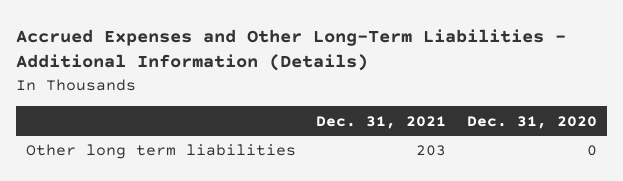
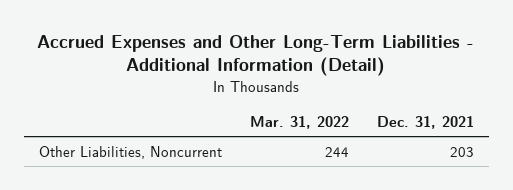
[15,28,566,72] Accrued Expenses and Other Long-Term Liabilities - Additional Information (Details) -> [37,34,475,77] Accrued Expenses and Other Long-Term Liabilities - Additional Information (Detail)
[466,115,597,129] Dec. 31, 2020 -> none
none -> [249,115,349,129] Mar. 31, 2022
[26,144,297,160] Other long term liabilities -> [38,145,222,159] Other Liabilities, Noncurrent

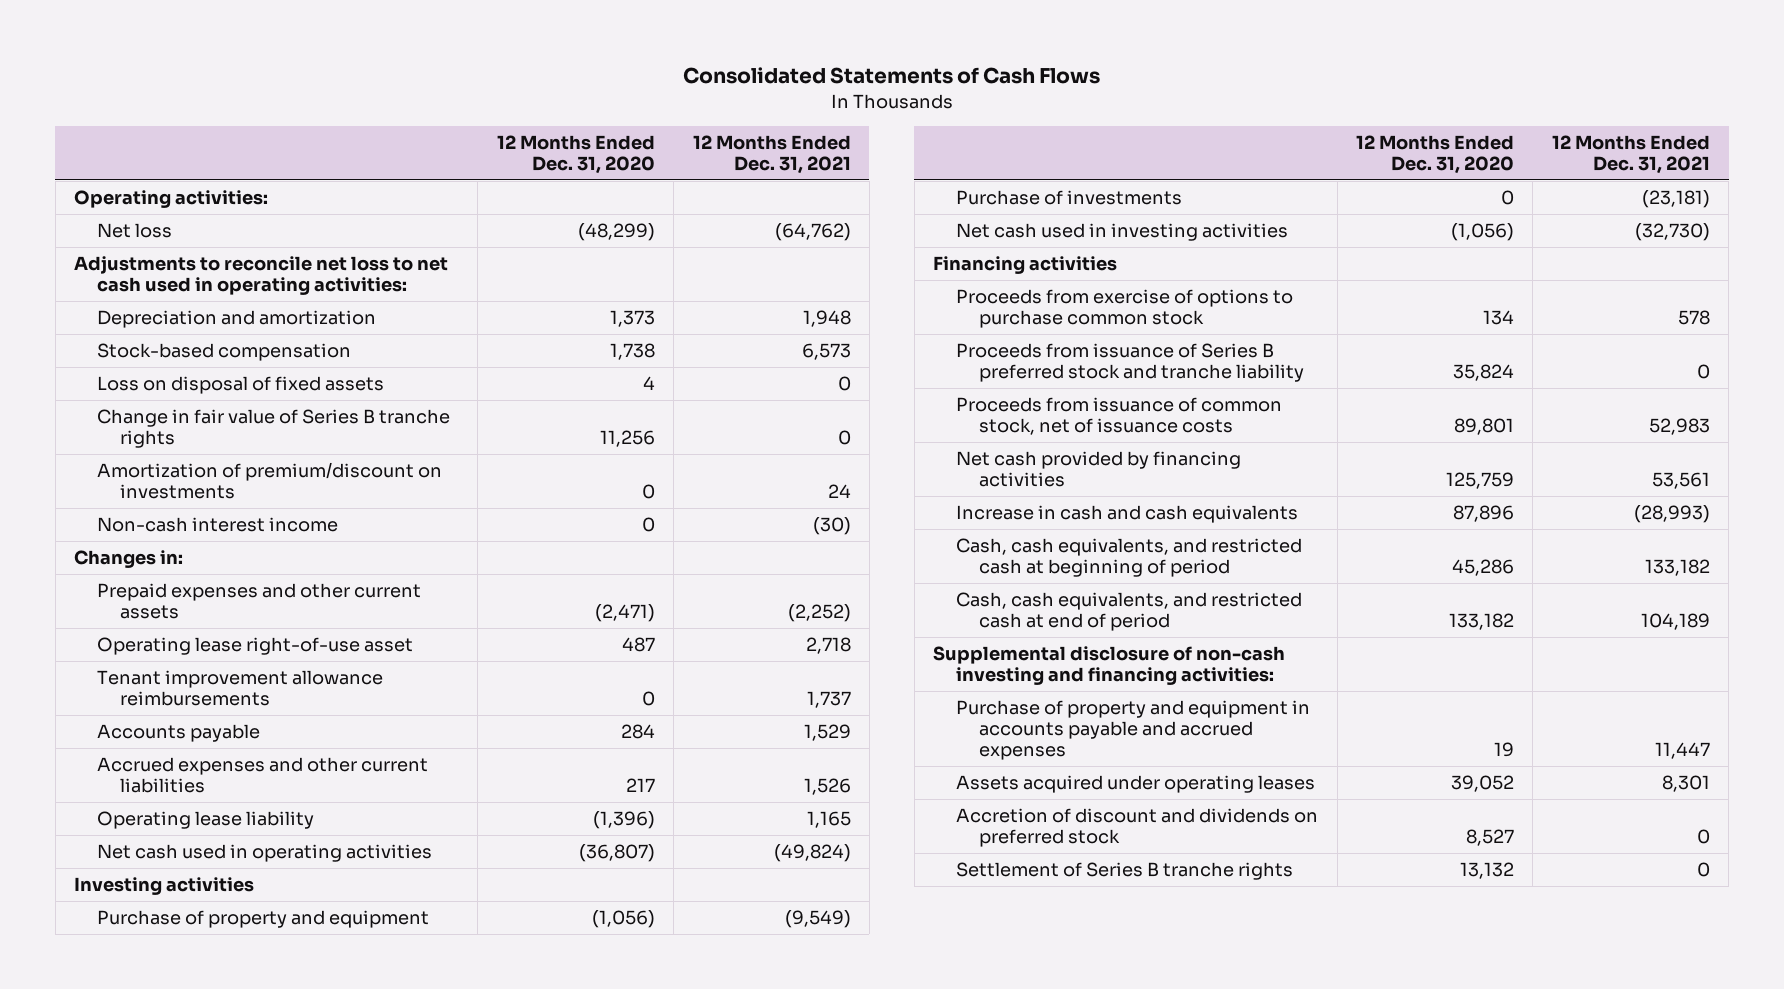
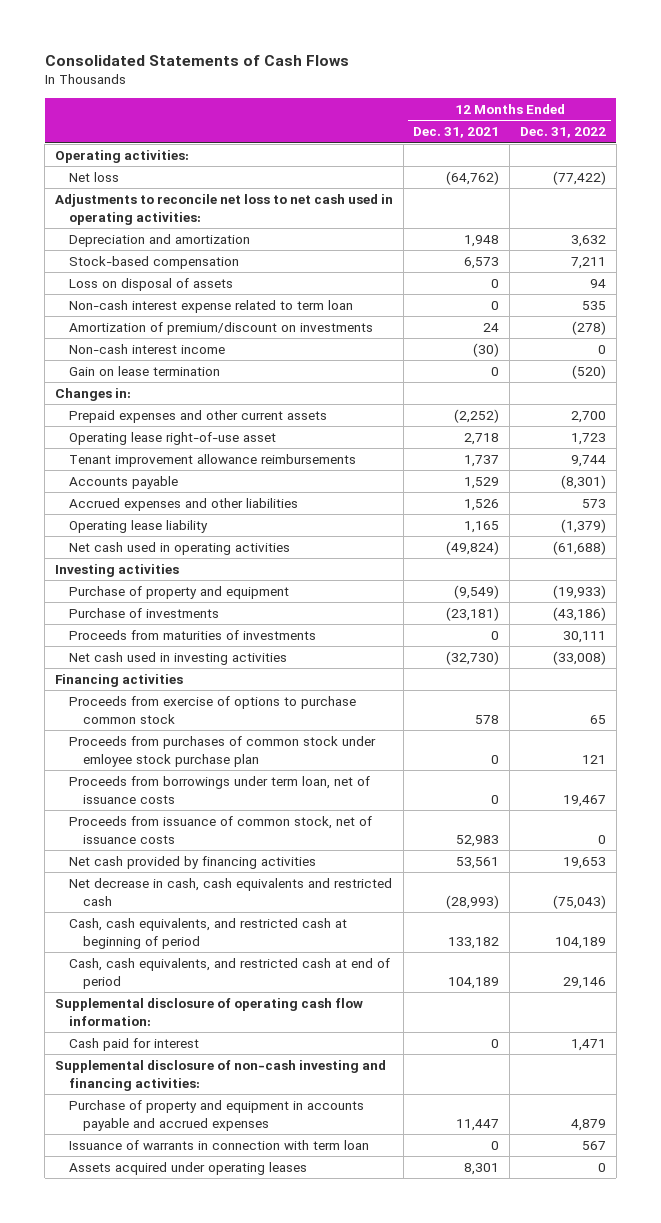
[496,134,655,174] 12 Months Ended Dec. 31, 2020 -> none
none -> [519,127,606,139] Dec. 31, 2022
[97,409,451,449] Change in fair value of Series B tranche rights -> none
[97,376,385,395] Loss on disposal of fixed assets -> [68,278,233,292] Loss on disposal of assets
none -> [68,300,353,314] Non-cash interest expense related to term loan
none -> [68,366,220,377] Gain on lease termination
[97,757,429,794] Accrued expenses and other current liabilities -> [68,498,298,512] Accrued expenses and other liabilities
none -> [68,630,316,641] Proceeds from maturities of investments
[956,343,1305,383] Proceeds from issuance of Series B preferred stock and tranche liability -> none
none -> [68,736,376,767] Proceeds from purchases of common stock under emloyee stock purchase plan
none -> [68,776,370,804] Proceeds from borrowings under term loan, net of issuance costs
[956,505,1299,524] Increase in cash and cash equivalents -> [68,878,392,906] Net decrease in cash, cash equivalents and restricted cash
none -> [55,998,364,1026] Supplemental disclosure of operating cash flow information:
none -> [68,1038,199,1052] Cash paid for interest
none -> [68,1140,369,1151] Issuance of warrants in connection with term loan
[956,808,1319,848] Accretion of discount and dividends on preferred stock -> none
[956,862,1294,881] Settlement of Series B tranche rights -> none

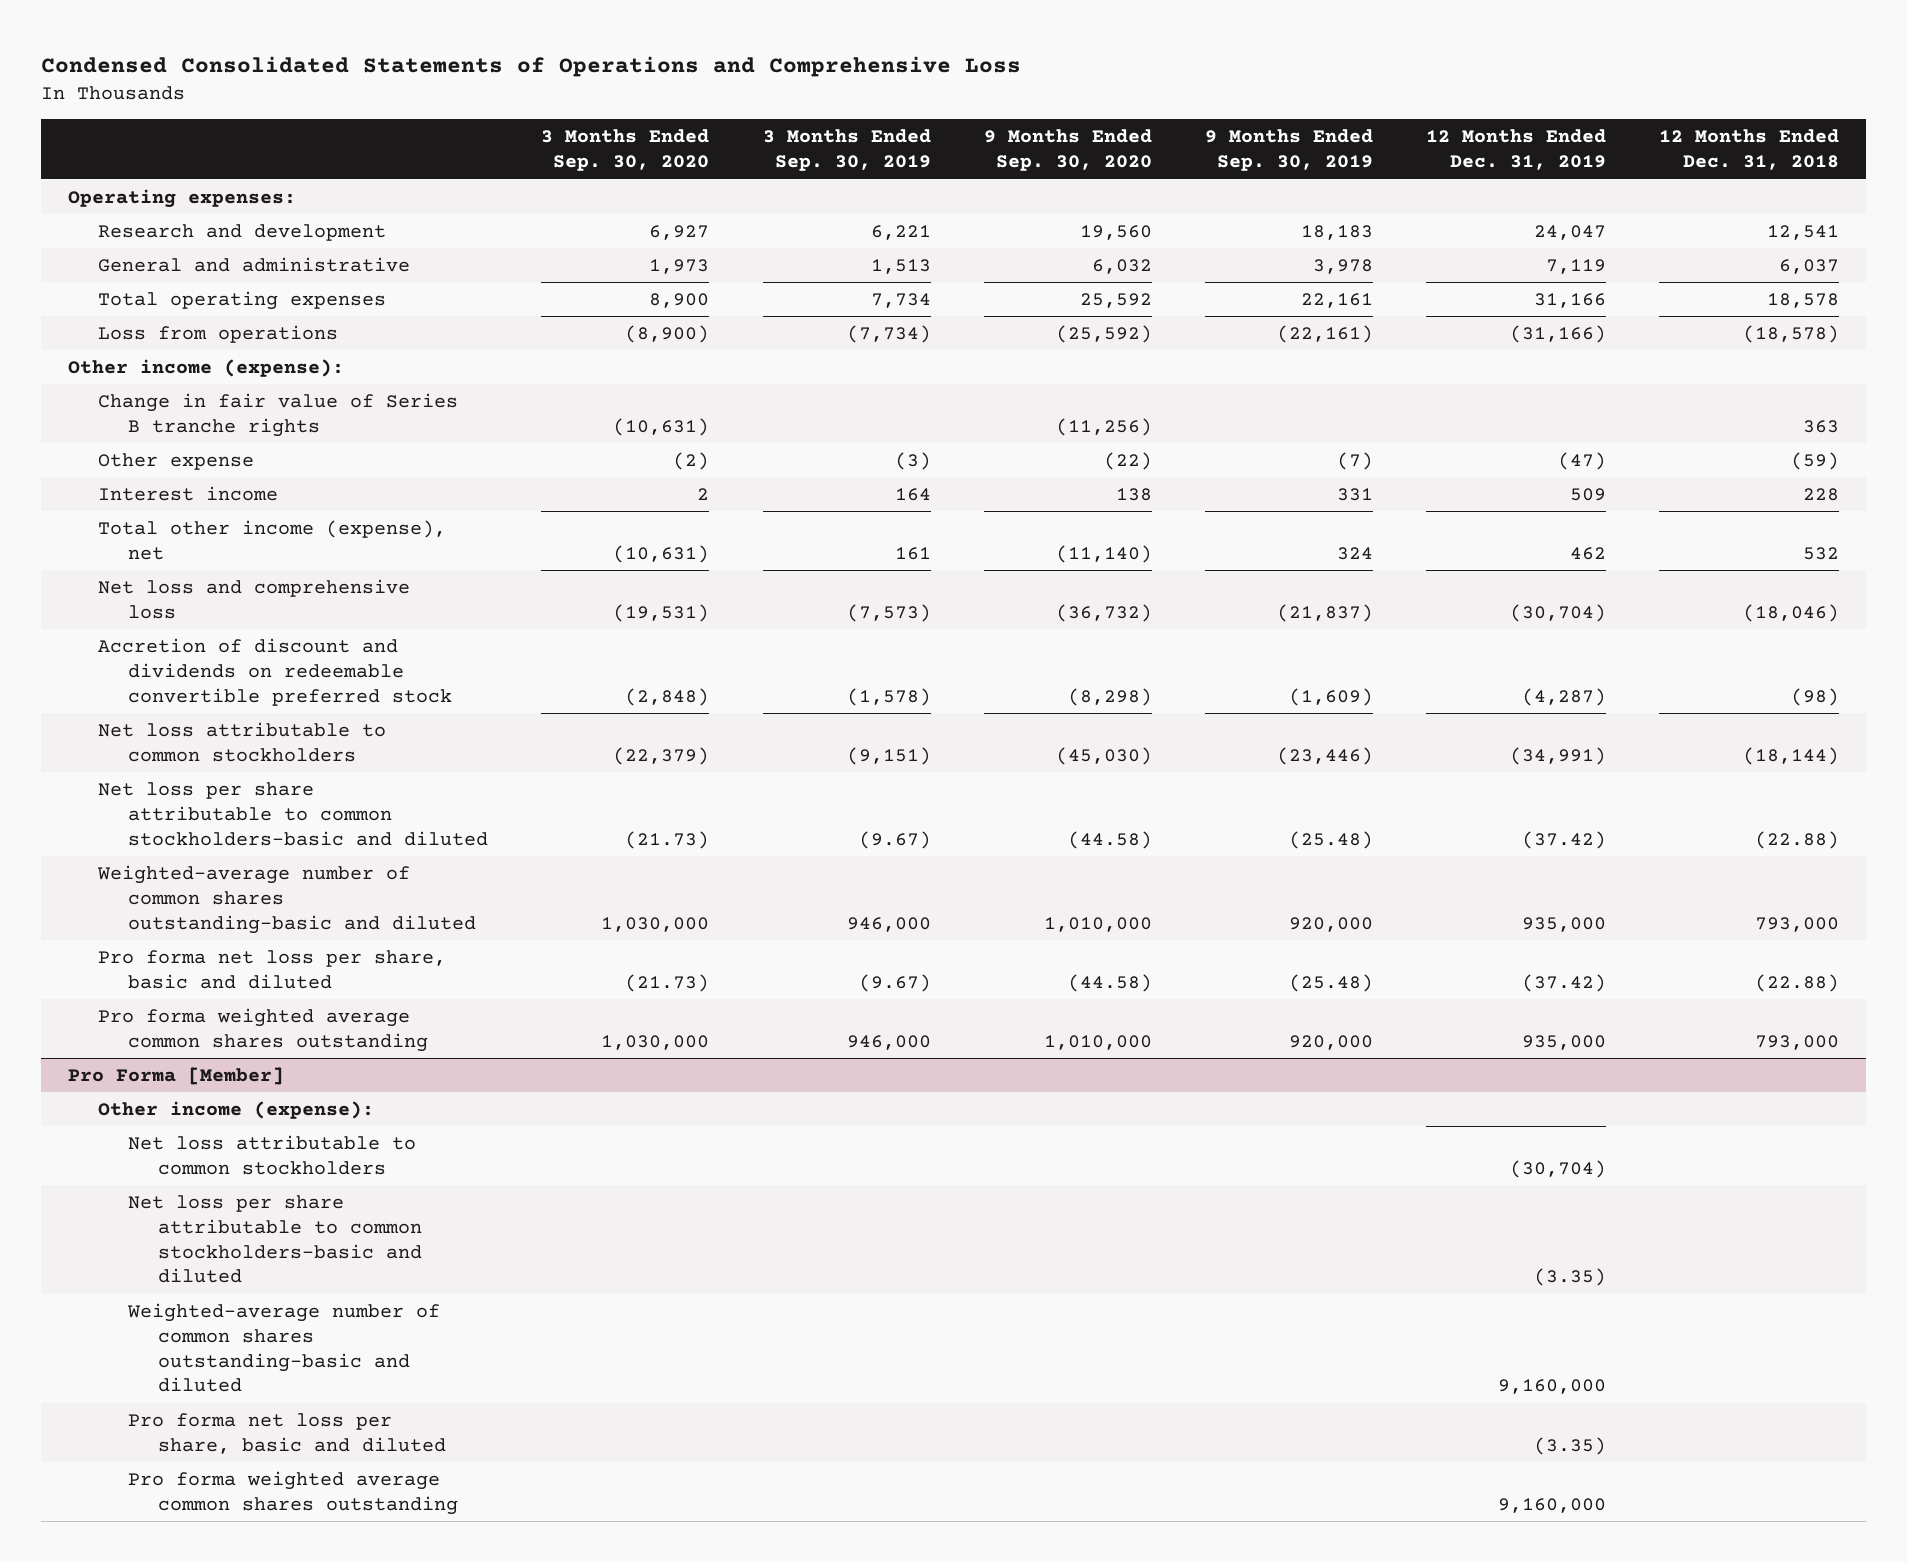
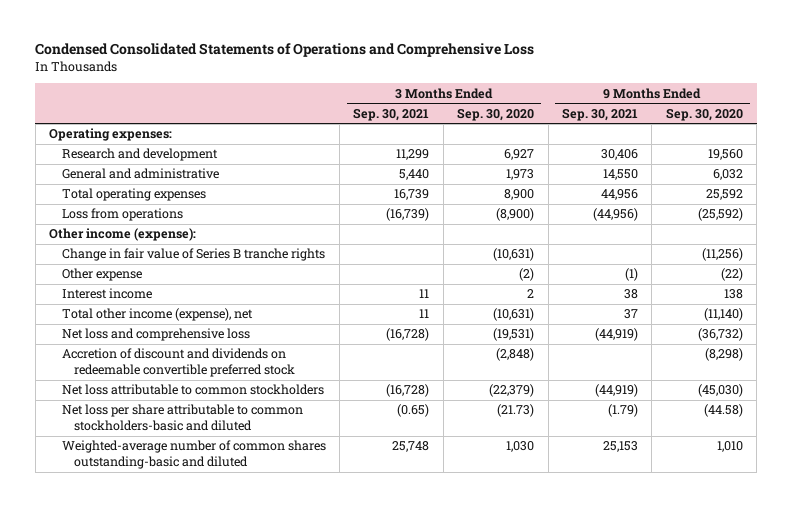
[762,129,931,172] 3 Months Ended Sep. 30, 2019 -> none
[1204,129,1373,172] 9 Months Ended Sep. 30, 2019 -> none
[1426,129,1607,171] 12 Months Ended Dec. 31, 2019 -> none
[1659,129,1840,171] 12 Months Ended Dec. 31, 2018 -> none
none -> [353,107,430,121] Sep. 30, 2021
none -> [562,107,639,121] Sep. 30, 2021
[97,949,446,989] Pro forma net loss per share, basic and diluted -> none
[97,1007,429,1052] Pro forma weighted average common shares outstanding -> none
[67,1066,284,1085] Pro Forma [Member] -> none
[97,1100,374,1119] Other income (expense): -> none
[128,1134,417,1175] Net loss attributable to common stockholders -> none
[128,1194,423,1284] Net loss per share attributable to common stockholders-basic and diluted -> none
[127,1302,441,1393] Weighted-average number of common shares outstanding-basic and diluted -> none
[128,1412,447,1454] Pro forma net loss per share, basic and diluted -> none
[128,1470,459,1515] Pro forma weighted average common shares outstanding -> none
[601,916,710,932] 1,030,000 -> [506,441,535,453] 1,030
[1043,916,1152,932] 1,010,000 -> [716,441,743,453] 1,010

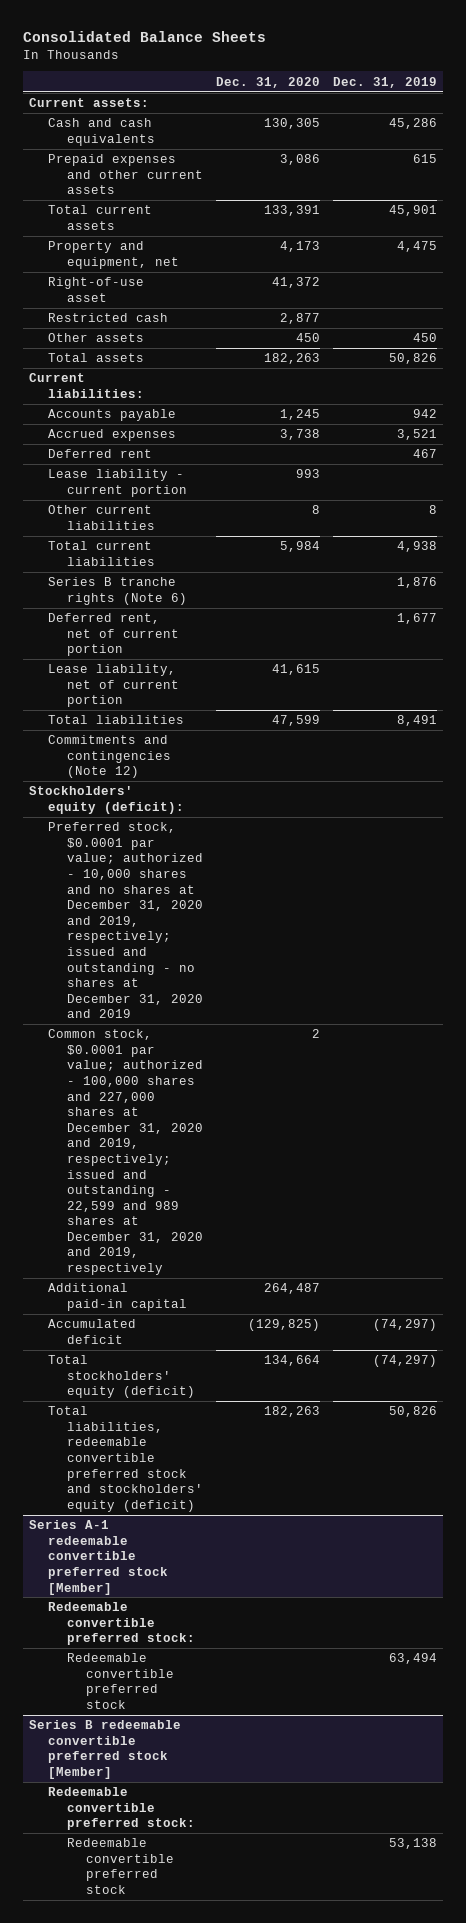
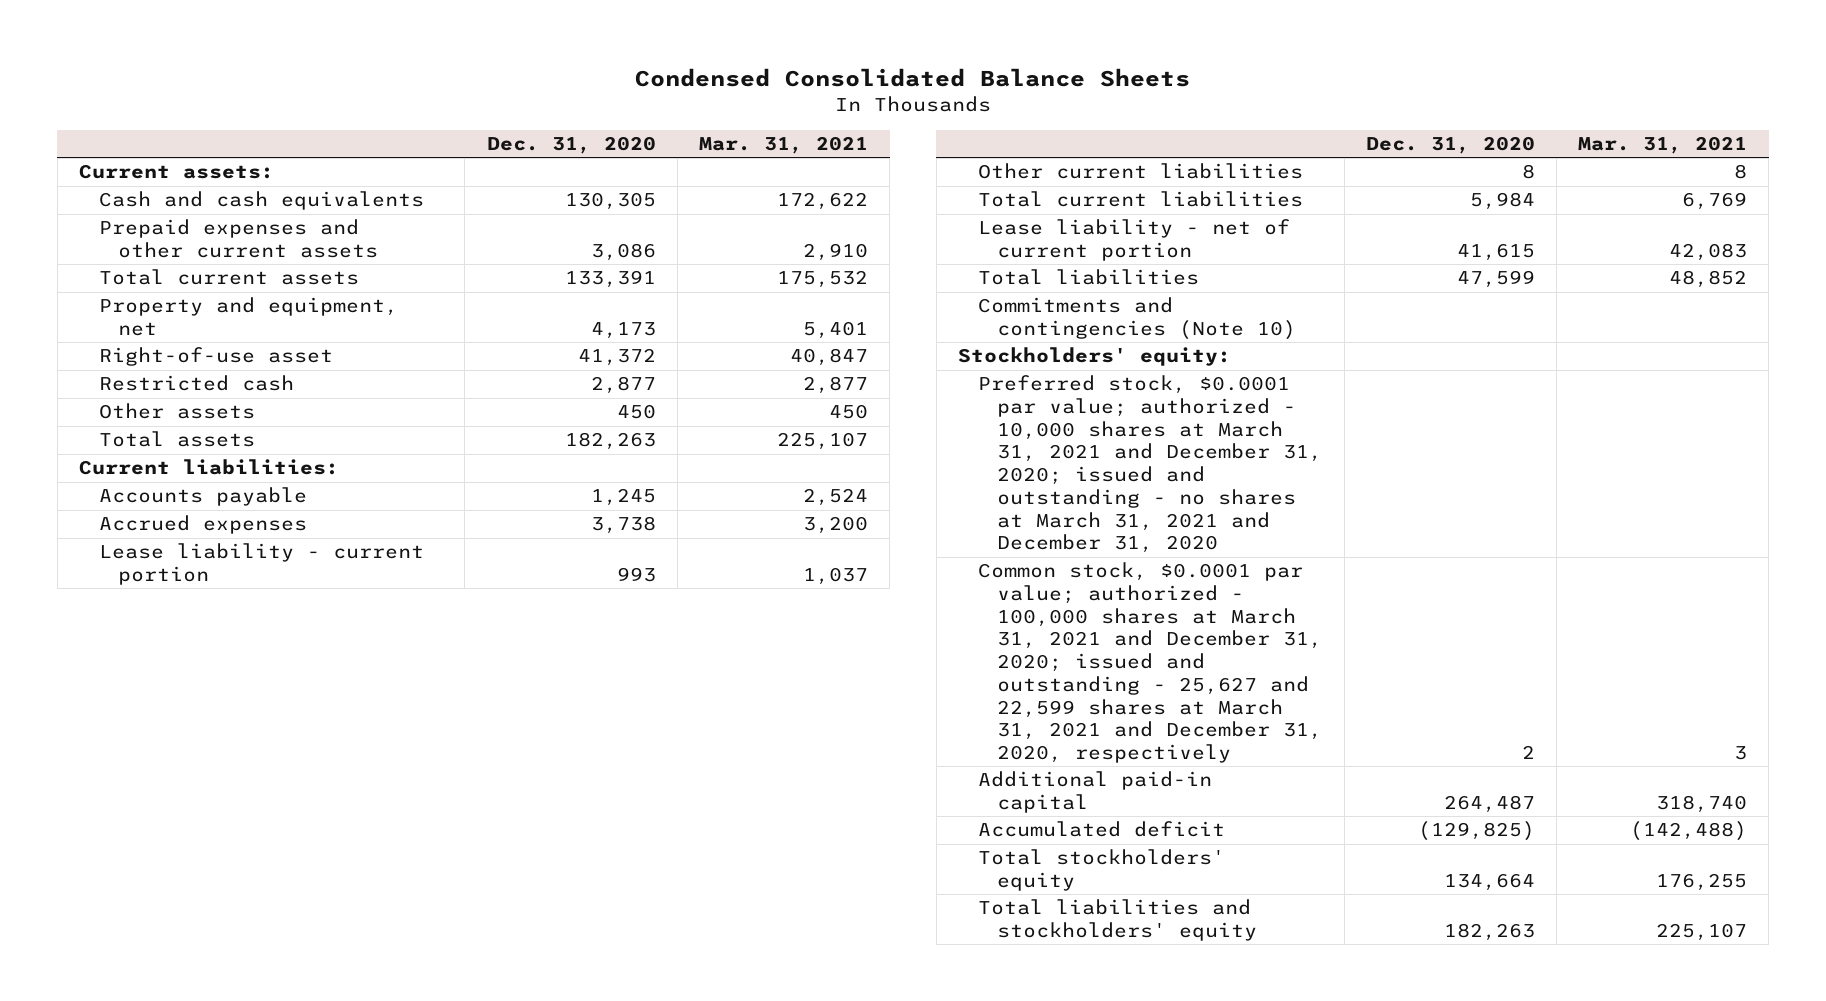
[22,31,266,43] Consolidated Balance Sheets -> [635,67,1191,87] Condensed Consolidated Balance Sheets
[332,76,437,88] Dec. 31, 2019 -> none
none -> [699,135,869,154] Mar. 31, 2021
[48,449,153,459] Deferred rent -> none
[48,577,188,605] Series B tranche rights (Note 6) -> none
[48,613,180,657] Deferred rent, net of current portion -> none
[48,664,180,708] Lease liability, net of current portion -> [977,219,1290,262] Lease liability - net of current portion
[48,735,172,779] Commitments and contingencies (Note 12) -> [977,297,1297,341] Commitments and contingencies (Note 10)
[28,786,185,814] Stockholders' equity (deficit): -> [957,347,1231,367] Stockholders' equity:
[48,822,204,1019] Preferred stock, $0.0001 par value; authorized - 10,000 shares and no shares at December 31, 2020 and 2019, respectively; issued and outstanding - no shares at December 31, 2020 and 2019 -> [977,375,1323,554] Preferred stock, $0.0001 par value; authorized - 10,000 shares at March 31, 2021 and December 31, 2020; issued and outstanding - no shares at March 31, 2021 and December 31, 2020
[48,1029,204,1276] Common stock, $0.0001 par value; authorized - 100,000 shares and 227,000 shares at December 31, 2020 and 2019, respectively; issued and outstanding - 22,599 and 989 shares at December 31, 2020 and 2019, respectively -> [977,562,1323,764] Common stock, $0.0001 par value; authorized - 100,000 shares at March 31, 2021 and December 31, 2020; issued and outstanding - 25,627 and 22,599 shares at March 31, 2021 and December 31, 2020, respectively
[28,1520,169,1595] Series A-1 redeemable convertible preferred stock [Member] -> none
[48,1602,196,1646] Redeemable convertible preferred stock: -> none
[67,1653,175,1709] Redeemable convertible preferred stock -> none
[28,1720,181,1779] Series B redeemable convertible preferred stock [Member] -> none
[48,1787,196,1831] Redeemable convertible preferred stock: -> none
[67,1838,175,1894] Redeemable convertible preferred stock -> none
[48,1355,196,1399] Total stockholders' equity (deficit) -> [977,849,1225,892] Total stockholders' equity
[48,1406,204,1512] Total liabilities, redeemable convertible preferred stock and stockholders' equity (deficit) -> [977,899,1258,942] Total liabilities and stockholders' equity

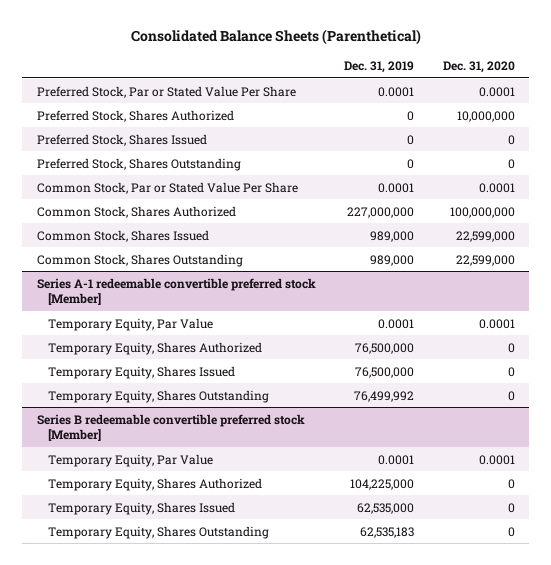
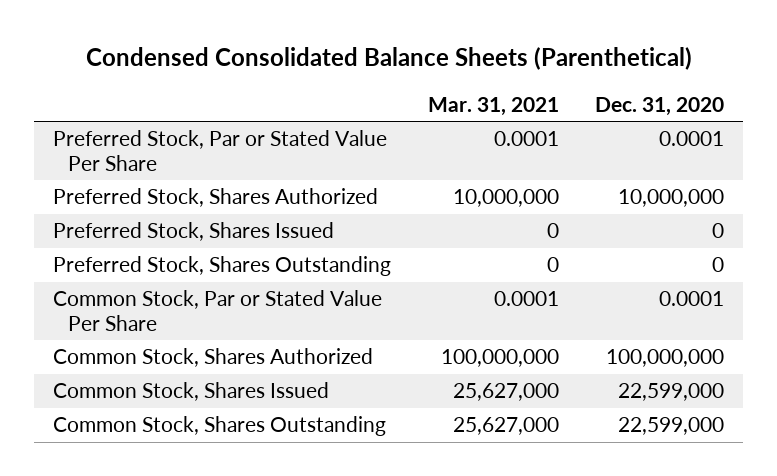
[130,29,421,46] Consolidated Balance Sheets (Parenthetical) -> [85,47,692,71] Condensed Consolidated Balance Sheets (Parenthetical)
[344,61,415,74] Dec. 31, 2019 -> none
none -> [427,96,559,116] Mar. 31, 2021
[36,277,316,306] Series A-1 redeemable convertible preferred stock [Member] -> none
[48,317,214,331] Temporary Equity, Par Value -> none
[48,341,263,355] Temporary Equity, Shares Authorized -> none
[48,365,236,379] Temporary Equity, Shares Issued -> none
[48,389,270,403] Temporary Equity, Shares Outstanding -> none
[36,413,305,442] Series B redeemable convertible preferred stock [Member] -> none
[48,453,214,467] Temporary Equity, Par Value -> none
[48,477,263,491] Temporary Equity, Shares Authorized -> none
[48,501,236,515] Temporary Equity, Shares Issued -> none
[48,525,270,539] Temporary Equity, Shares Outstanding -> none

